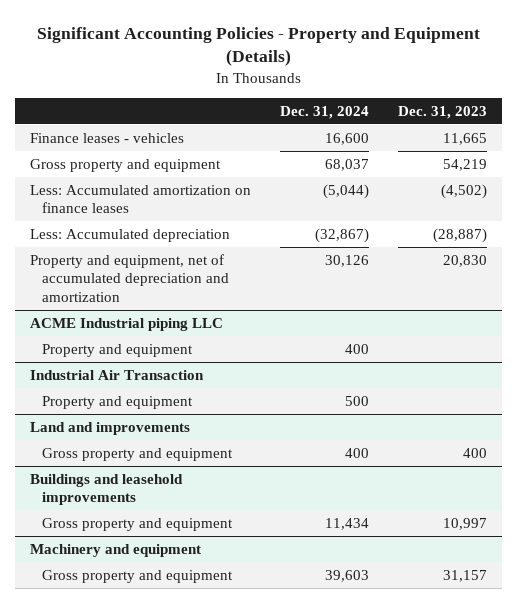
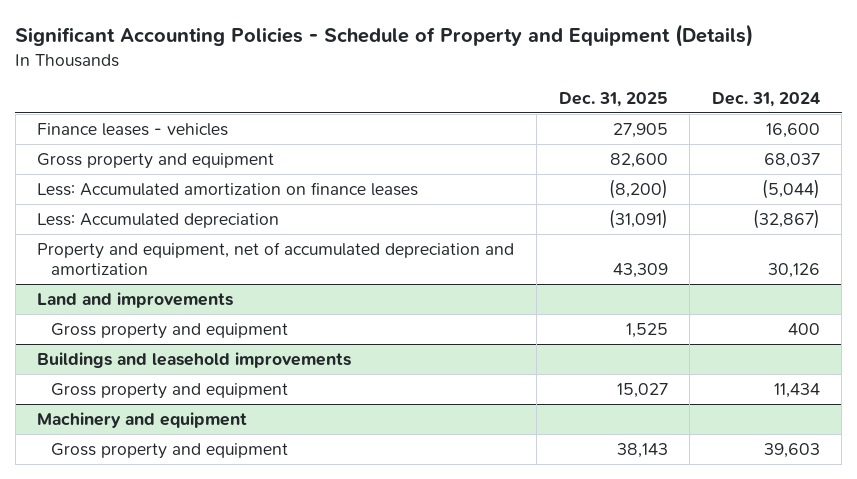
[36,26,480,67] Significant Accounting Policies - Property and Equipment (Details) -> [15,24,754,48] Significant Accounting Policies - Schedule of Property and Equipment (Details)
[398,105,488,119] Dec. 31, 2023 -> none
none -> [558,91,668,107] Dec. 31, 2025
[30,317,224,331] ACME Industrial piping LLC -> none
[42,343,194,357] Property and equipment -> none
[30,369,205,380] Industrial Air Transaction -> none
[42,395,194,409] Property and equipment -> none

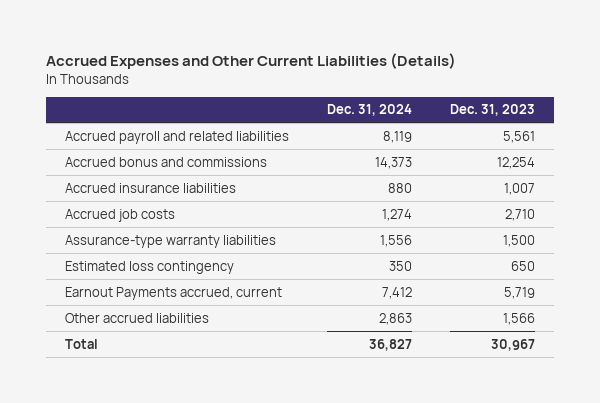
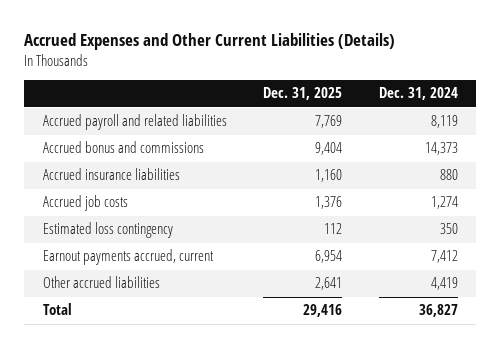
[450,104,536,117] Dec. 31, 2023 -> none
none -> [263,87,343,101] Dec. 31, 2025
[64,234,276,248] Assurance-type warranty liabilities -> none
[64,286,282,300] Earnout Payments accrued, current -> [42,249,214,266] Earnout payments accrued, current
[378,312,412,325] 2,863 -> [430,277,458,291] 4,419

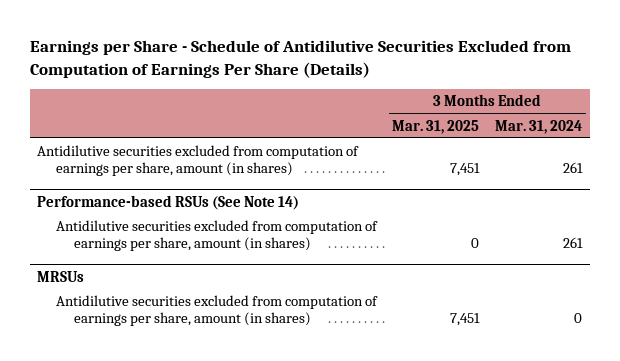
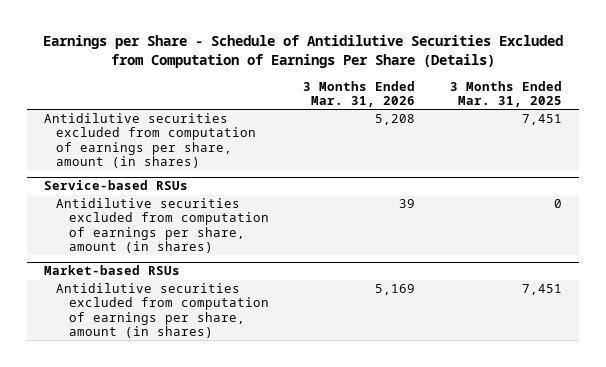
[495,119,583,134] Mar. 31, 2024 -> none
none -> [303,80,416,107] 3 Months Ended Mar. 31, 2026
[37,194,300,210] Performance-based RSUs (See Note 14) -> none
none -> [44,180,189,191] Service-based RSUs
[37,270,85,282] MRSUs -> [44,265,181,276] Market-based RSUs

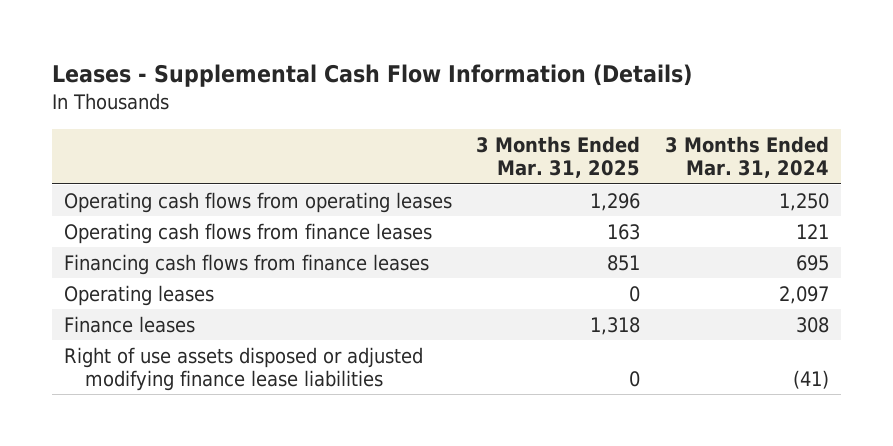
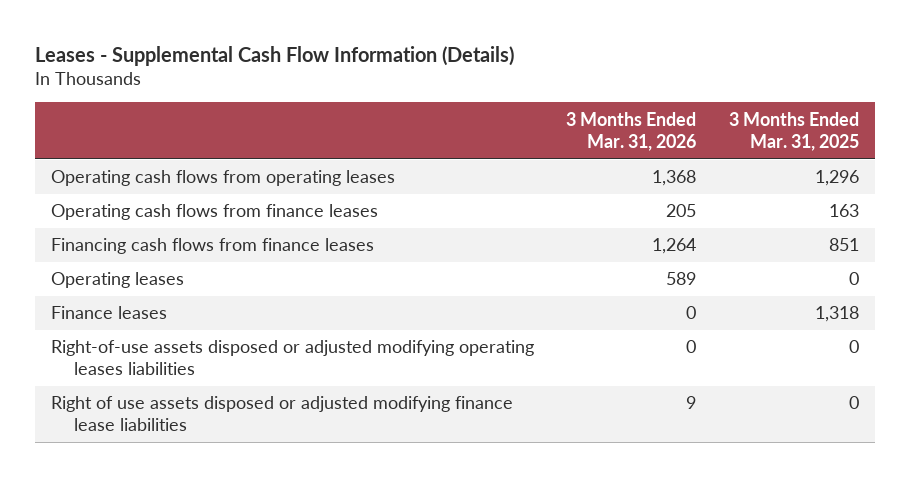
[665,135,830,179] 3 Months Ended Mar. 31, 2024 -> none
none -> [566,111,697,151] 3 Months Ended Mar. 31, 2026
none -> [50,340,534,376] Right-of-use assets disposed or adjusted modifying operating leases liabilities

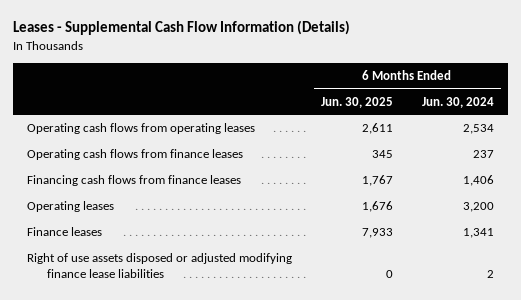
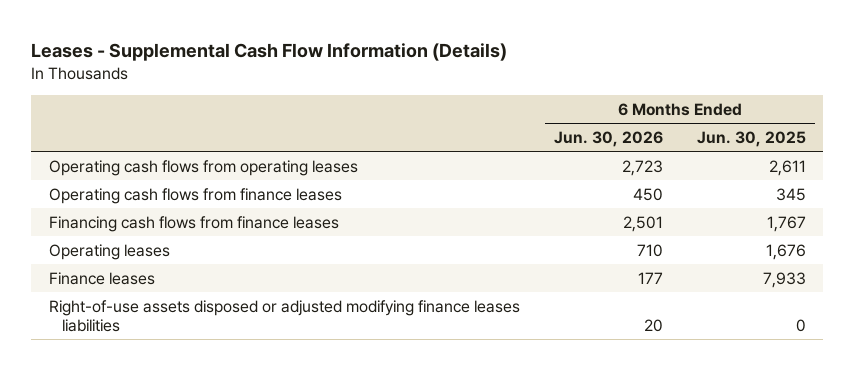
[421,96,494,108] Jun. 30, 2024 -> none
none -> [553,130,663,147] Jun. 30, 2026
[27,253,293,279] Right of use assets disposed or adjusted modifying finance lease liabilities -> [48,299,520,332] Right-of-use assets disposed or adjusted modifying finance leases liabilities

